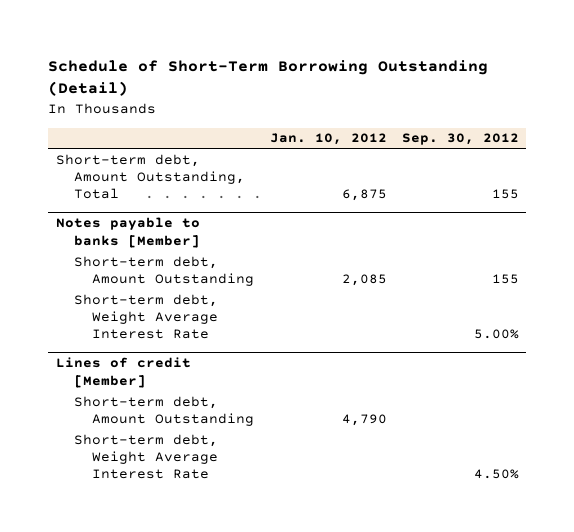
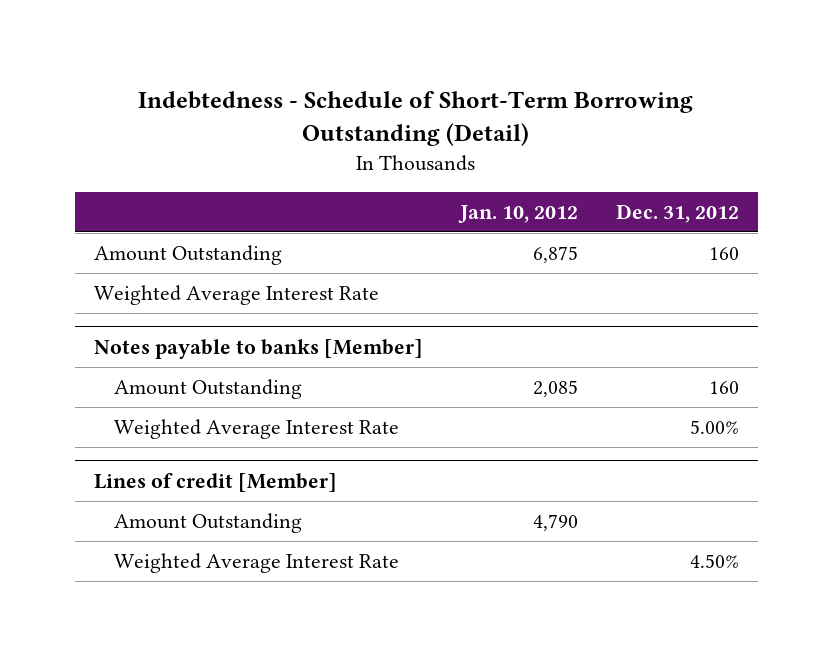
[48,59,489,97] Schedule of Short-Term Borrowing Outstanding (Detail) -> [138,91,694,147] Indebtedness - Schedule of Short-Term Borrowing Outstanding (Detail)
[401,133,519,146] Sep. 30, 2012 -> none
none -> [615,203,739,223] Dec. 31, 2012
[55,153,246,200] Short-term debt, Amount Outstanding, Total -> [93,245,282,266] Amount Outstanding
none -> [93,285,379,306] Weighted Average Interest Rate
[74,255,255,286] Short-term debt, Amount Outstanding -> [113,379,302,400] Amount Outstanding
[74,293,219,340] Short-term debt, Weight Average Interest Rate -> [113,419,399,440] Weighted Average Interest Rate
[74,395,255,426] Short-term debt, Amount Outstanding -> [113,513,302,534] Amount Outstanding
[74,433,219,480] Short-term debt, Weight Average Interest Rate -> [113,553,399,574] Weighted Average Interest Rate

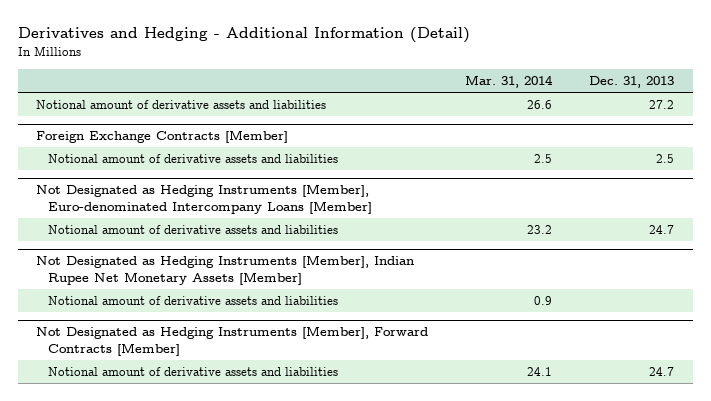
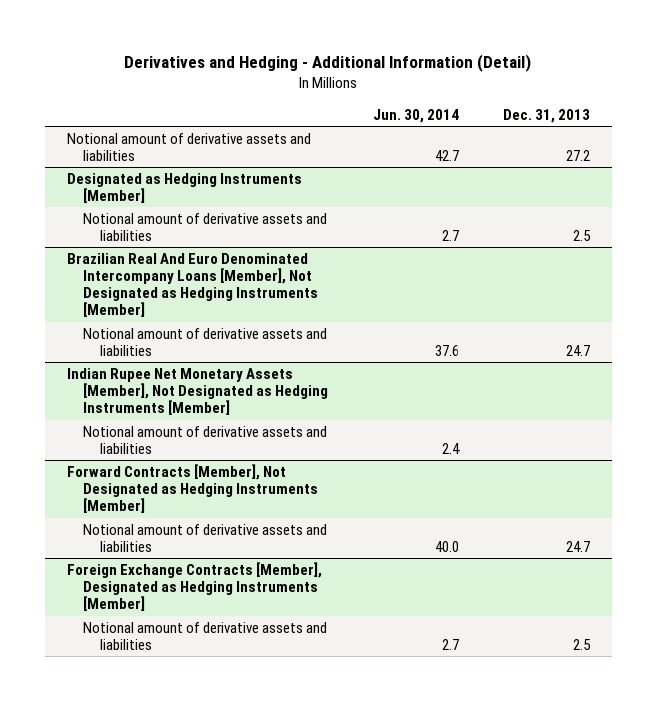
[465,75,554,89] Mar. 31, 2014 -> none
none -> [372,108,459,123] Jun. 30, 2014
[36,130,289,144] Foreign Exchange Contracts [Member] -> none
none -> [66,172,302,204] Designated as Hedging Instruments [Member]
[36,184,372,214] Not Designated as Hedging Instruments [Member], Euro-denominated Intercompany Loans [Member] -> [66,252,319,318] Brazilian Real And Euro Denominated Intercompany Loans [Member], Not Designated as Hedging Instruments [Member]
[36,255,415,285] Not Designated as Hedging Instruments [Member], Indian Rupee Net Monetary Assets [Member] -> [66,367,329,416] Indian Rupee Net Monetary Assets [Member], Not Designated as Hedging Instruments [Member]
[36,326,429,356] Not Designated as Hedging Instruments [Member], Forward Contracts [Member] -> [66,463,319,514] Forward Contracts [Member], Not Designated as Hedging Instruments [Member]
none -> [66,561,322,612] Foreign Exchange Contracts [Member], Designated as Hedging Instruments [Member]
none -> [83,621,328,651] Notional amount of derivative assets and liabilities

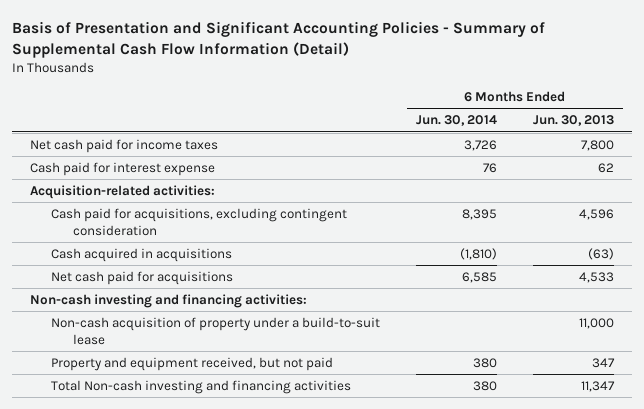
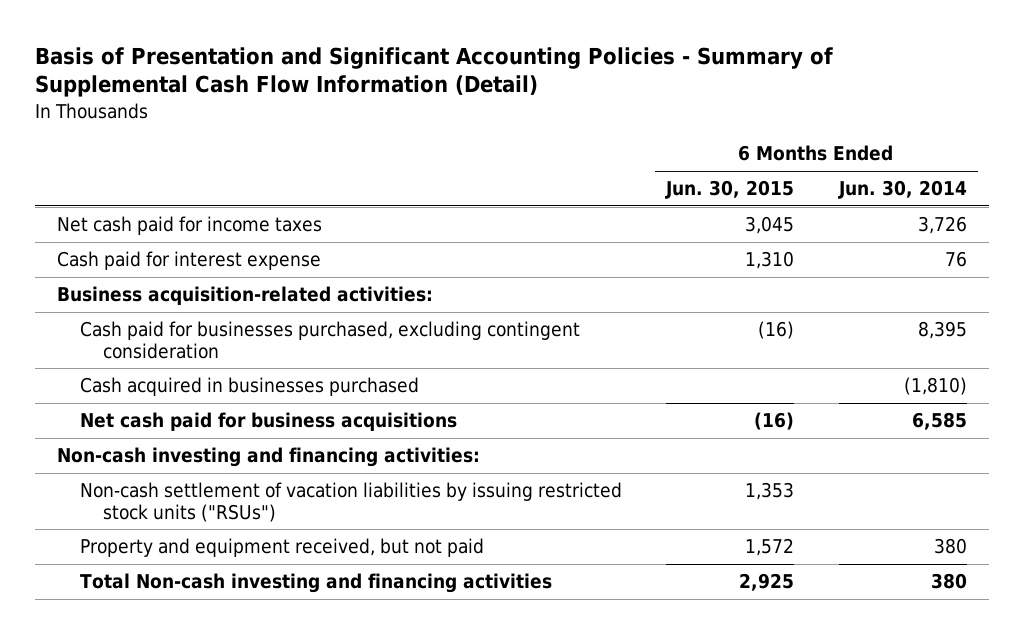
[533,115,615,127] Jun. 30, 2013 -> none
none -> [665,180,795,200] Jun. 30, 2015
[30,184,216,199] Acquisition-related activities: -> [56,286,433,306] Business acquisition-related activities:
[51,207,348,236] Cash paid for acquisitions, excluding contingent consideration -> [79,321,580,359] Cash paid for businesses purchased, excluding contingent consideration
[51,247,233,262] Cash acquired in acquisitions -> [79,377,419,397] Cash acquired in businesses purchased
[51,270,234,285] Net cash paid for acquisitions -> [79,412,457,432] Net cash paid for business acquisitions
[51,316,381,345] Non-cash acquisition of property under a build-to-suit lease -> none
none -> [79,482,622,522] Non-cash settlement of vacation liabilities by issuing restricted stock units ("RSUs")

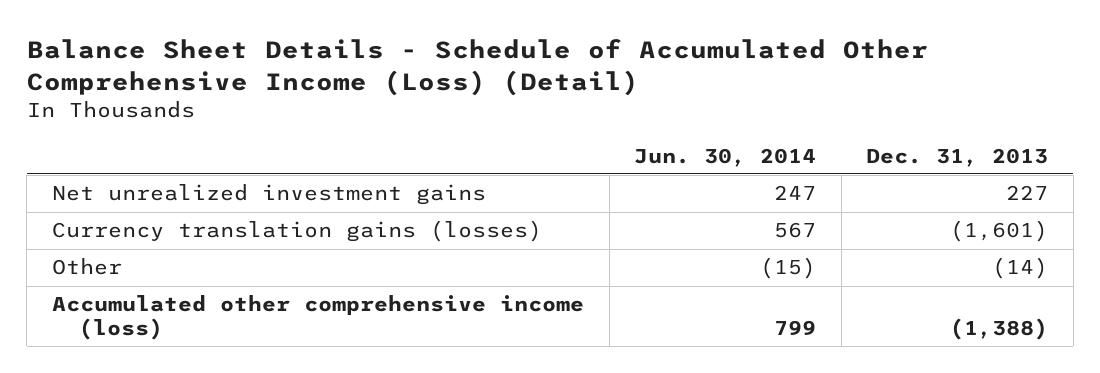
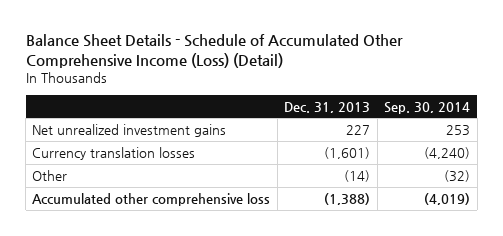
[634,147,817,167] Jun. 30, 2014 -> none
none -> [384,101,471,114] Sep. 30, 2014
[52,220,543,243] Currency translation gains (losses) -> [32,146,196,160] Currency translation losses
[52,295,585,341] Accumulated other comprehensive income (loss) -> [32,192,271,206] Accumulated other comprehensive loss

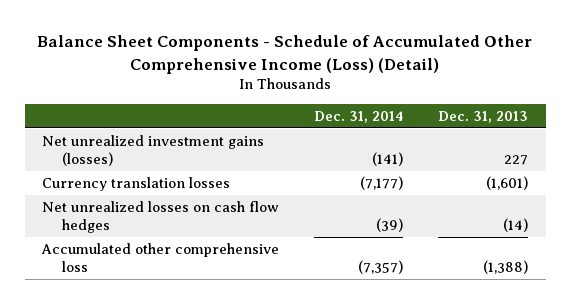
[25,34,403,68] Balance Sheet Details - Schedule of Accumulated Other Comprehensive Income (Loss) (Detail) -> [37,35,533,74] Balance Sheet Components - Schedule of Accumulated Other Comprehensive Income (Loss) (Detail)
[384,101,471,114] Sep. 30, 2014 -> none
none -> [314,110,404,123] Dec. 31, 2014
[32,123,227,137] Net unrealized investment gains -> [42,134,265,166] Net unrealized investment gains (losses)
[32,169,68,181] Other -> [42,200,280,233] Net unrealized losses on cash flow hedges

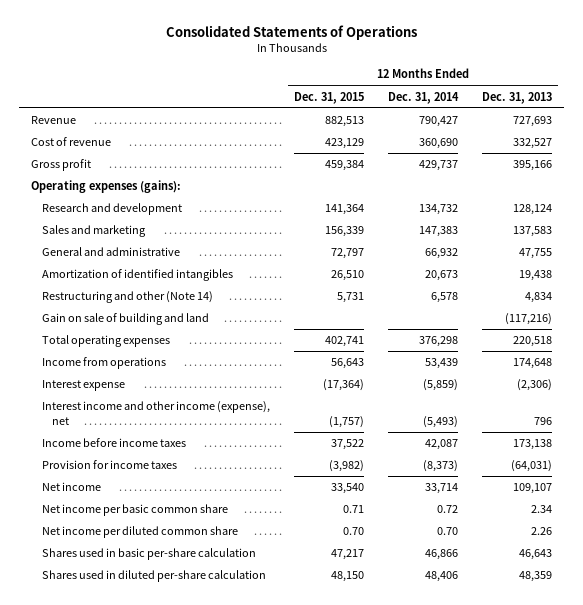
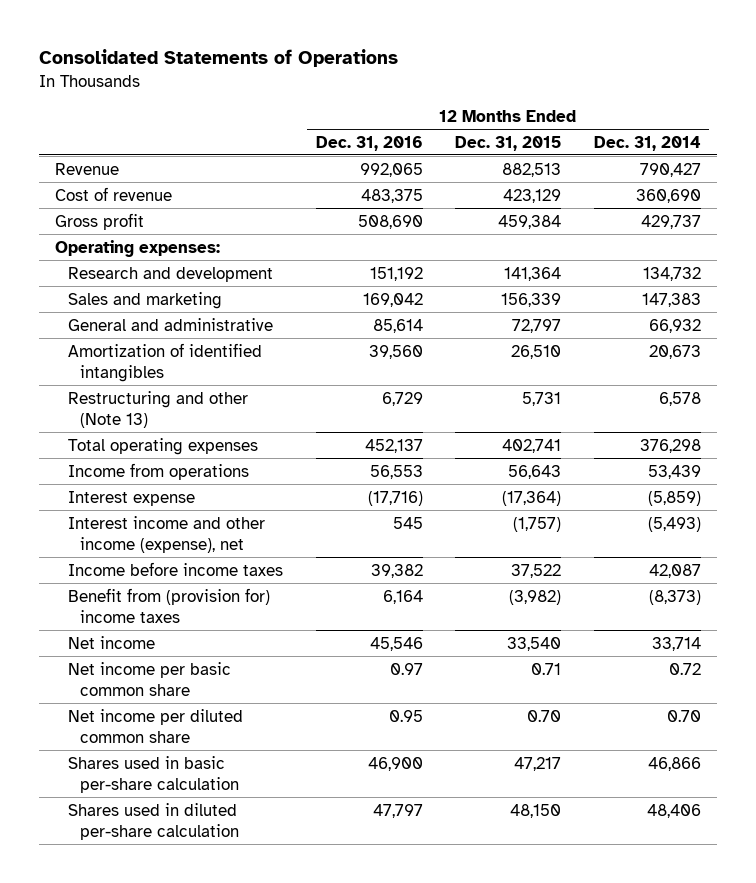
[481,91,552,104] Dec. 31, 2013 -> none
none -> [315,135,423,151] Dec. 31, 2016
[31,180,182,194] Operating expenses (gains): -> [55,239,221,257] Operating expenses:
[41,313,209,326] Gain on sale of building and land -> none
[41,291,213,304] Restructuring and other (Note 14) -> [67,390,248,428] Restructuring and other (Note 13)
[41,460,177,470] Provision for income taxes -> [67,587,270,623] Benefit from (provision for) income taxes

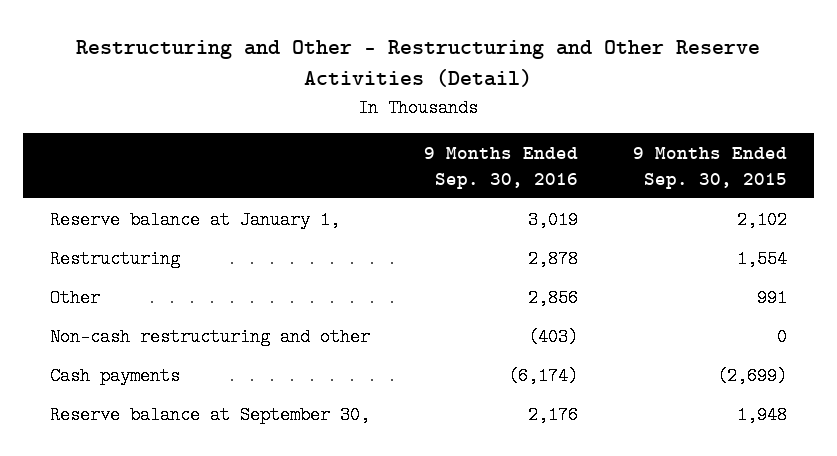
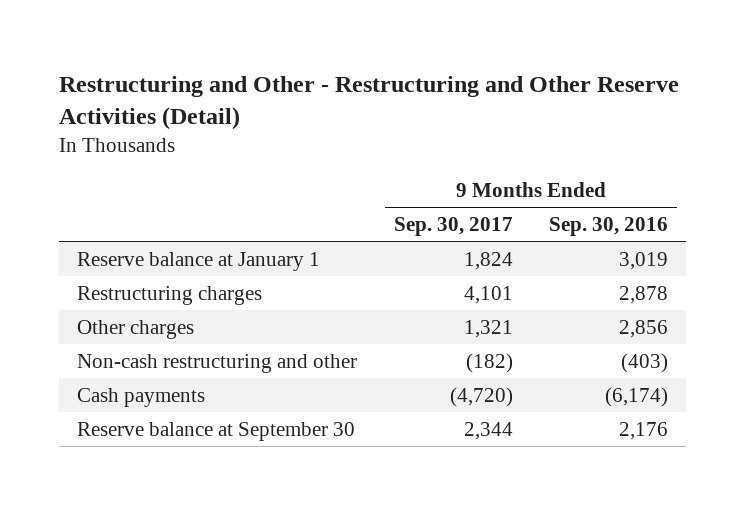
[632,146,787,189] 9 Months Ended Sep. 30, 2015 -> none
none -> [393,216,513,236] Sep. 30, 2017
[49,210,340,229] Reserve balance at January 1, -> [77,251,321,271] Reserve balance at January 1
[49,249,180,268] Restructuring -> [77,285,263,305] Restructuring charges
[49,288,100,307] Other -> [77,319,195,339] Other charges
[49,405,370,424] Reserve balance at September 30, -> [77,421,356,441] Reserve balance at September 30

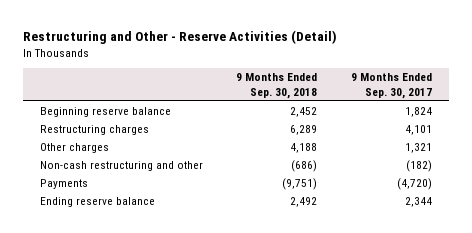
[59,75,680,130] Restructuring and Other - Restructuring and Other Reserve Activities (Detail) -> [22,29,337,44] Restructuring and Other - Reserve Activities (Detail)
[549,216,669,236] Sep. 30, 2016 -> none
none -> [236,73,318,99] 9 Months Ended Sep. 30, 2018
[77,251,321,271] Reserve balance at January 1 -> [39,107,171,118] Beginning reserve balance
[77,387,206,407] Cash payments -> [39,179,88,190] Payments
[77,421,356,441] Reserve balance at September 30 -> [39,197,155,208] Ending reserve balance

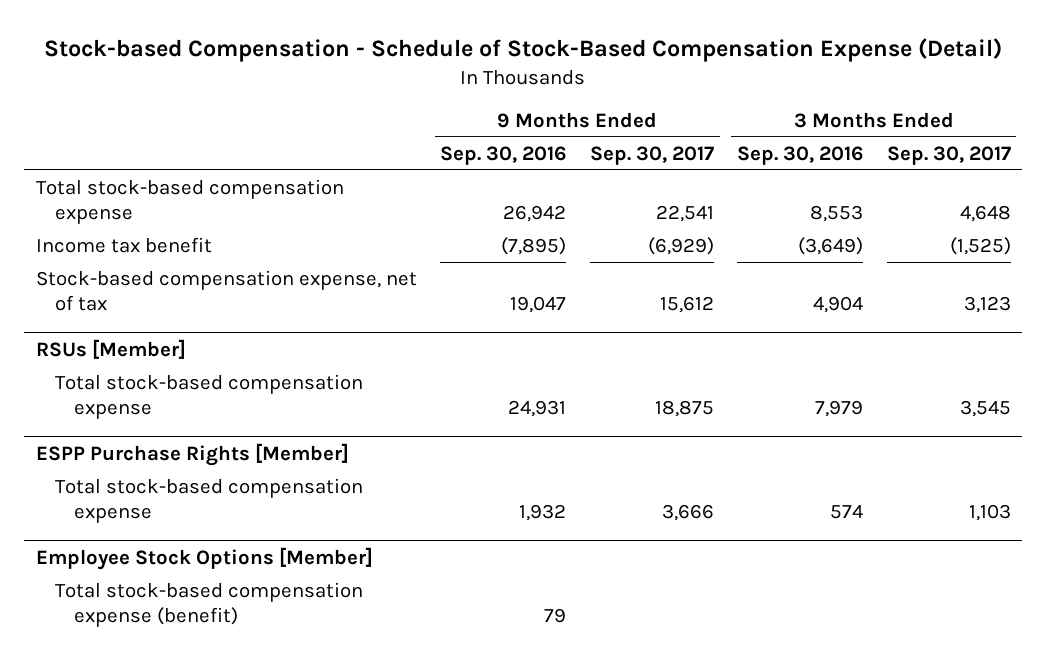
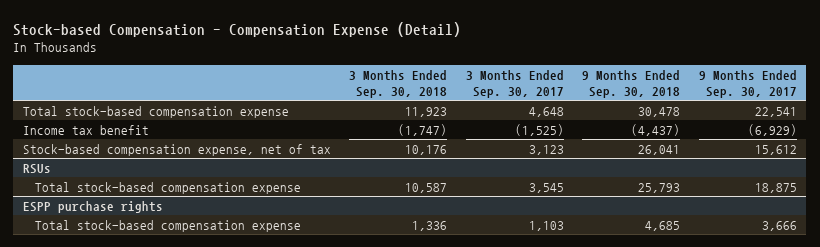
[44,37,1003,62] Stock-based Compensation - Schedule of Stock-Based Compensation Expense (Detail) -> [13,21,462,37] Stock-based Compensation - Compensation Expense (Detail)
[440,145,567,165] Sep. 30, 2016 -> none
[737,145,864,165] Sep. 30, 2016 -> none
none -> [349,69,448,98] 3 Months Ended Sep. 30, 2018
none -> [582,69,681,98] 9 Months Ended Sep. 30, 2018
[36,338,187,359] RSUs [Member] -> [22,163,51,174] RSUs
[36,442,350,466] ESPP Purchase Rights [Member] -> [22,200,163,213] ESPP purchase rights
[36,546,374,570] Employee Stock Options [Member] -> none
[54,581,363,628] Total stock-based compensation expense (benefit) -> none

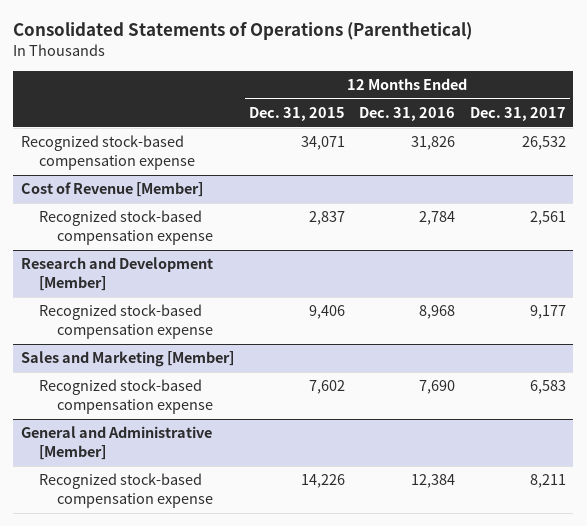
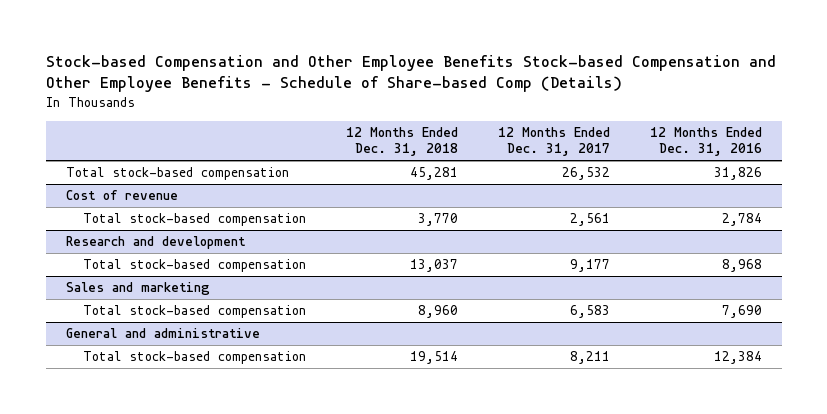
[13,22,473,41] Consolidated Statements of Operations (Parenthetical) -> [45,55,776,93] Stock-based Compensation and Other Employee Benefits Stock-based Compensation and Other Employee Benefits - Schedule of Share-based Comp (Details)
[248,106,345,121] Dec. 31, 2015 -> none
none -> [345,126,458,157] 12 Months Ended Dec. 31, 2018
[20,135,196,171] Recognized stock-based compensation expense -> [65,167,289,181] Total stock-based compensation
[20,182,203,198] Cost of Revenue [Member] -> [65,190,178,201] Cost of revenue
[39,210,214,246] Recognized stock-based compensation expense -> [83,213,307,227] Total stock-based compensation
[20,257,213,292] Research and Development [Member] -> [65,236,246,250] Research and development
[39,304,214,340] Recognized stock-based compensation expense -> [83,259,307,273] Total stock-based compensation
[20,351,234,368] Sales and Marketing [Member] -> [65,282,210,296] Sales and marketing
[39,379,214,415] Recognized stock-based compensation expense -> [83,305,307,319] Total stock-based compensation
[20,426,212,461] General and Administrative [Member] -> [65,328,260,339] General and administrative
[39,473,214,509] Recognized stock-based compensation expense -> [83,351,307,365] Total stock-based compensation

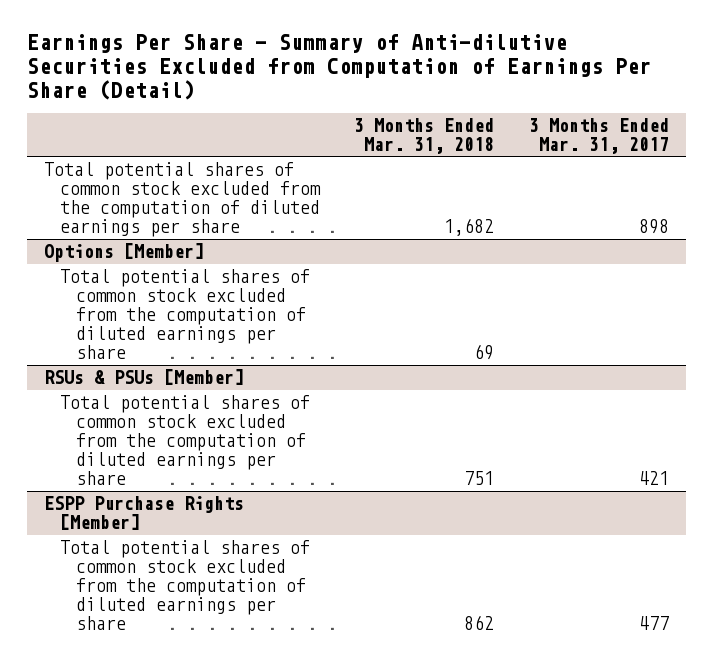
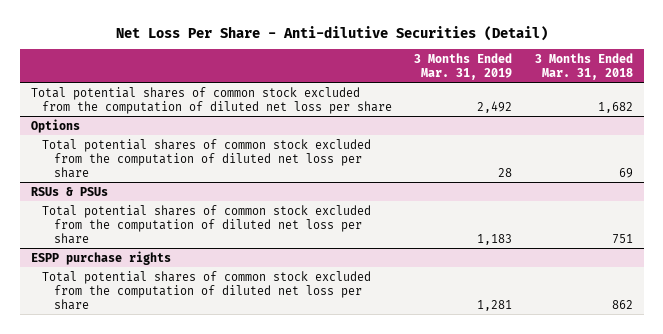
[26,34,651,100] Earnings Per Share - Summary of Anti-dilutive Securities Excluded from Computation of Earnings Per Share (Detail) -> [115,25,548,41] Net Loss Per Share - Anti-dilutive Securities (Detail)
[529,118,670,155] 3 Months Ended Mar. 31, 2017 -> none
none -> [414,52,513,80] 3 Months Ended Mar. 31, 2019
[44,162,321,238] Total potential shares of common stock excluded from the computation of diluted earnings per share -> [30,86,393,114] Total potential shares of common stock excluded from the computation of diluted net loss per share
[44,243,205,263] Options [Member] -> [30,118,80,133] Options
[59,269,310,360] Total potential shares of common stock excluded from the computation of diluted earnings per share -> [42,138,372,178] Total potential shares of common stock excluded from the computation of diluted net loss per share
[44,369,245,386] RSUs & PSUs [Member] -> [30,186,108,196] RSUs & PSUs
[59,395,310,486] Total potential shares of common stock excluded from the computation of diluted earnings per share -> [42,204,372,244] Total potential shares of common stock excluded from the computation of diluted net loss per share
[44,496,245,531] ESPP Purchase Rights [Member] -> [30,250,171,265] ESPP purchase rights
[59,540,310,631] Total potential shares of common stock excluded from the computation of diluted earnings per share -> [42,270,372,310] Total potential shares of common stock excluded from the computation of diluted net loss per share

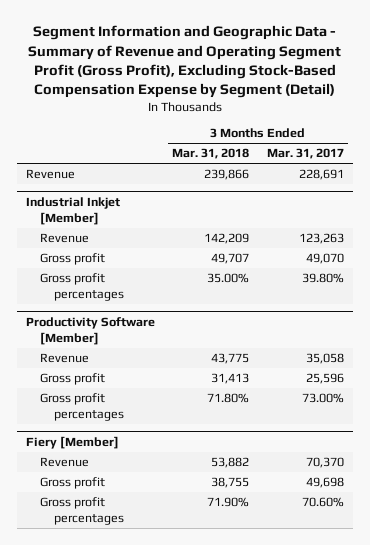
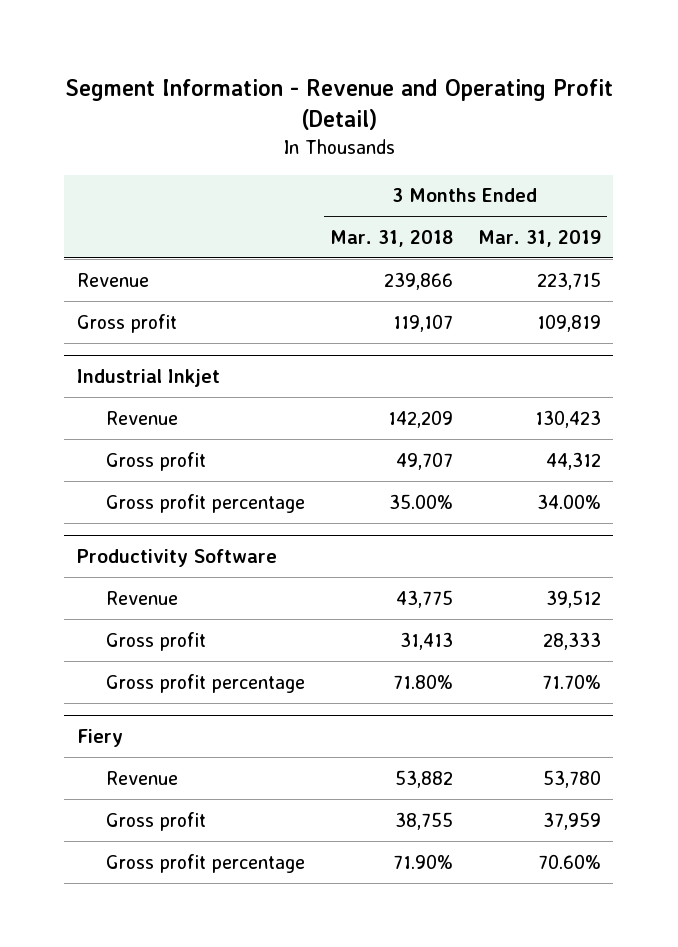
[27,25,341,99] Segment Information and Geographic Data - Summary of Revenue and Operating Segment Profit (Gross Profit), Excluding Stock-Based Compensation Expense by Segment (Detail) -> [64,78,613,131] Segment Information - Revenue and Operating Profit (Detail)
[266,148,344,160] Mar. 31, 2017 -> none
none -> [477,229,601,247] Mar. 31, 2019
none -> [76,313,177,333] Gross profit
[25,196,120,225] Industrial Inkjet [Member] -> [76,369,220,388] Industrial Inkjet
[40,273,125,301] Gross profit percentages -> [105,493,305,513] Gross profit percentage
[25,316,155,345] Productivity Software [Member] -> [76,549,277,568] Productivity Software
[40,393,125,421] Gross profit percentages -> [105,673,305,693] Gross profit percentage
[25,435,119,449] Fiery [Member] -> [76,729,123,748] Fiery
[40,497,125,525] Gross profit percentages -> [105,853,305,873] Gross profit percentage

